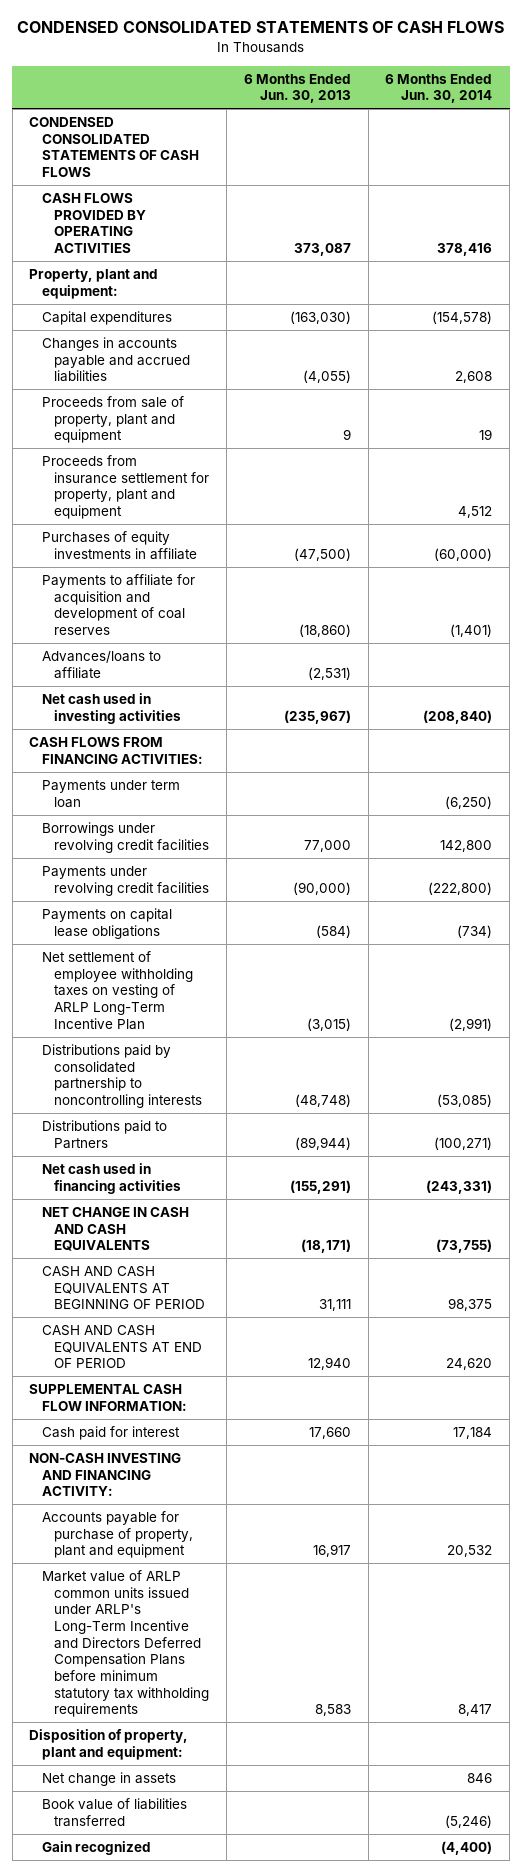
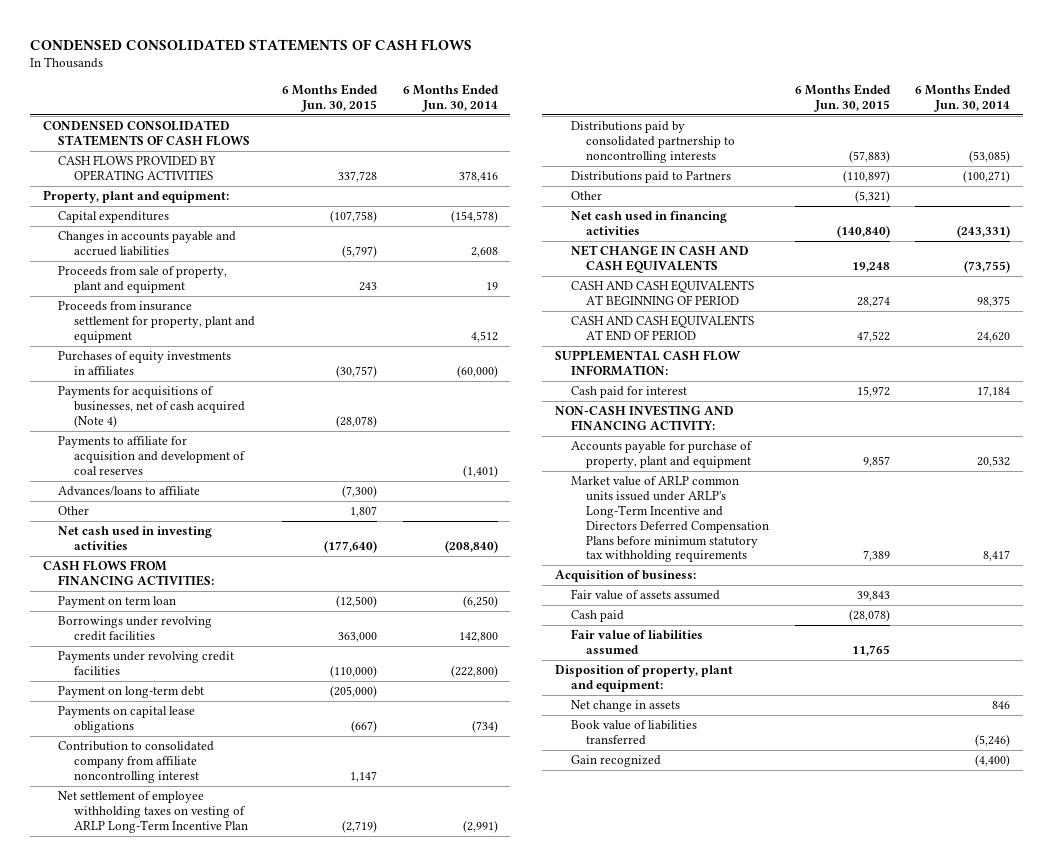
[243,73,351,104] 6 Months Ended Jun. 30, 2013 -> none
none -> [282,84,379,113] 6 Months Ended Jun. 30, 2015
[41,531,197,560] Purchases of equity investments in affiliate -> [58,351,232,376] Purchases of equity investments in affiliates
none -> [58,386,245,428] Payments for acquisitions of businesses, net of cash acquired (Note 4)
none -> [58,506,90,516] Other
[41,780,180,808] Payments under term loan -> [58,596,177,609] Payment on term loan
none -> [58,686,205,699] Payment on long-term debt
none -> [58,741,215,783] Contribution to consolidated company from affiliate noncontrolling interest
none -> [570,191,602,201] Other
none -> [555,570,697,583] Acquisition of business:
none -> [570,589,720,601] Fair value of assets assumed
none -> [570,610,624,623] Cash paid
none -> [570,629,703,655] Fair value of liabilities assumed

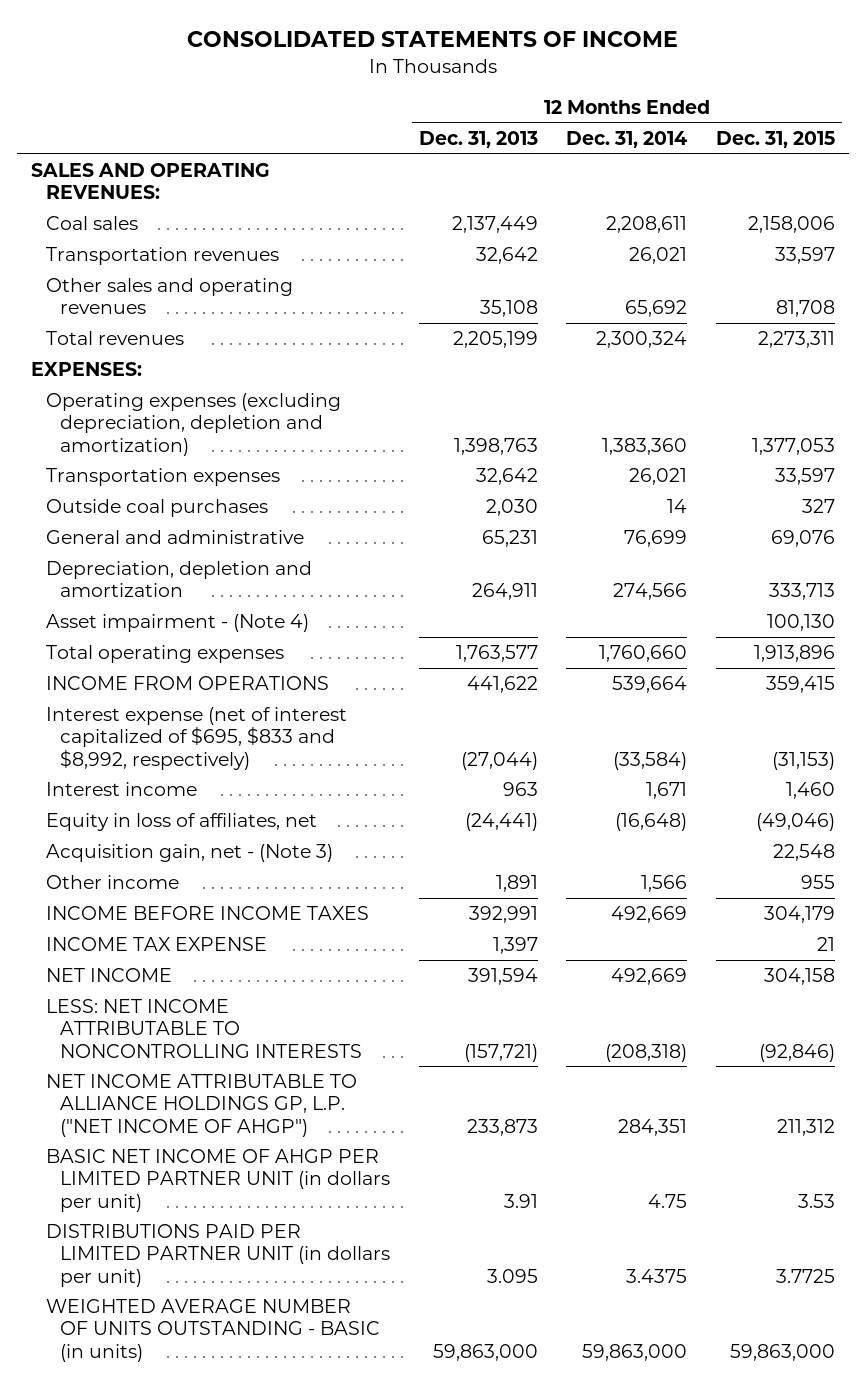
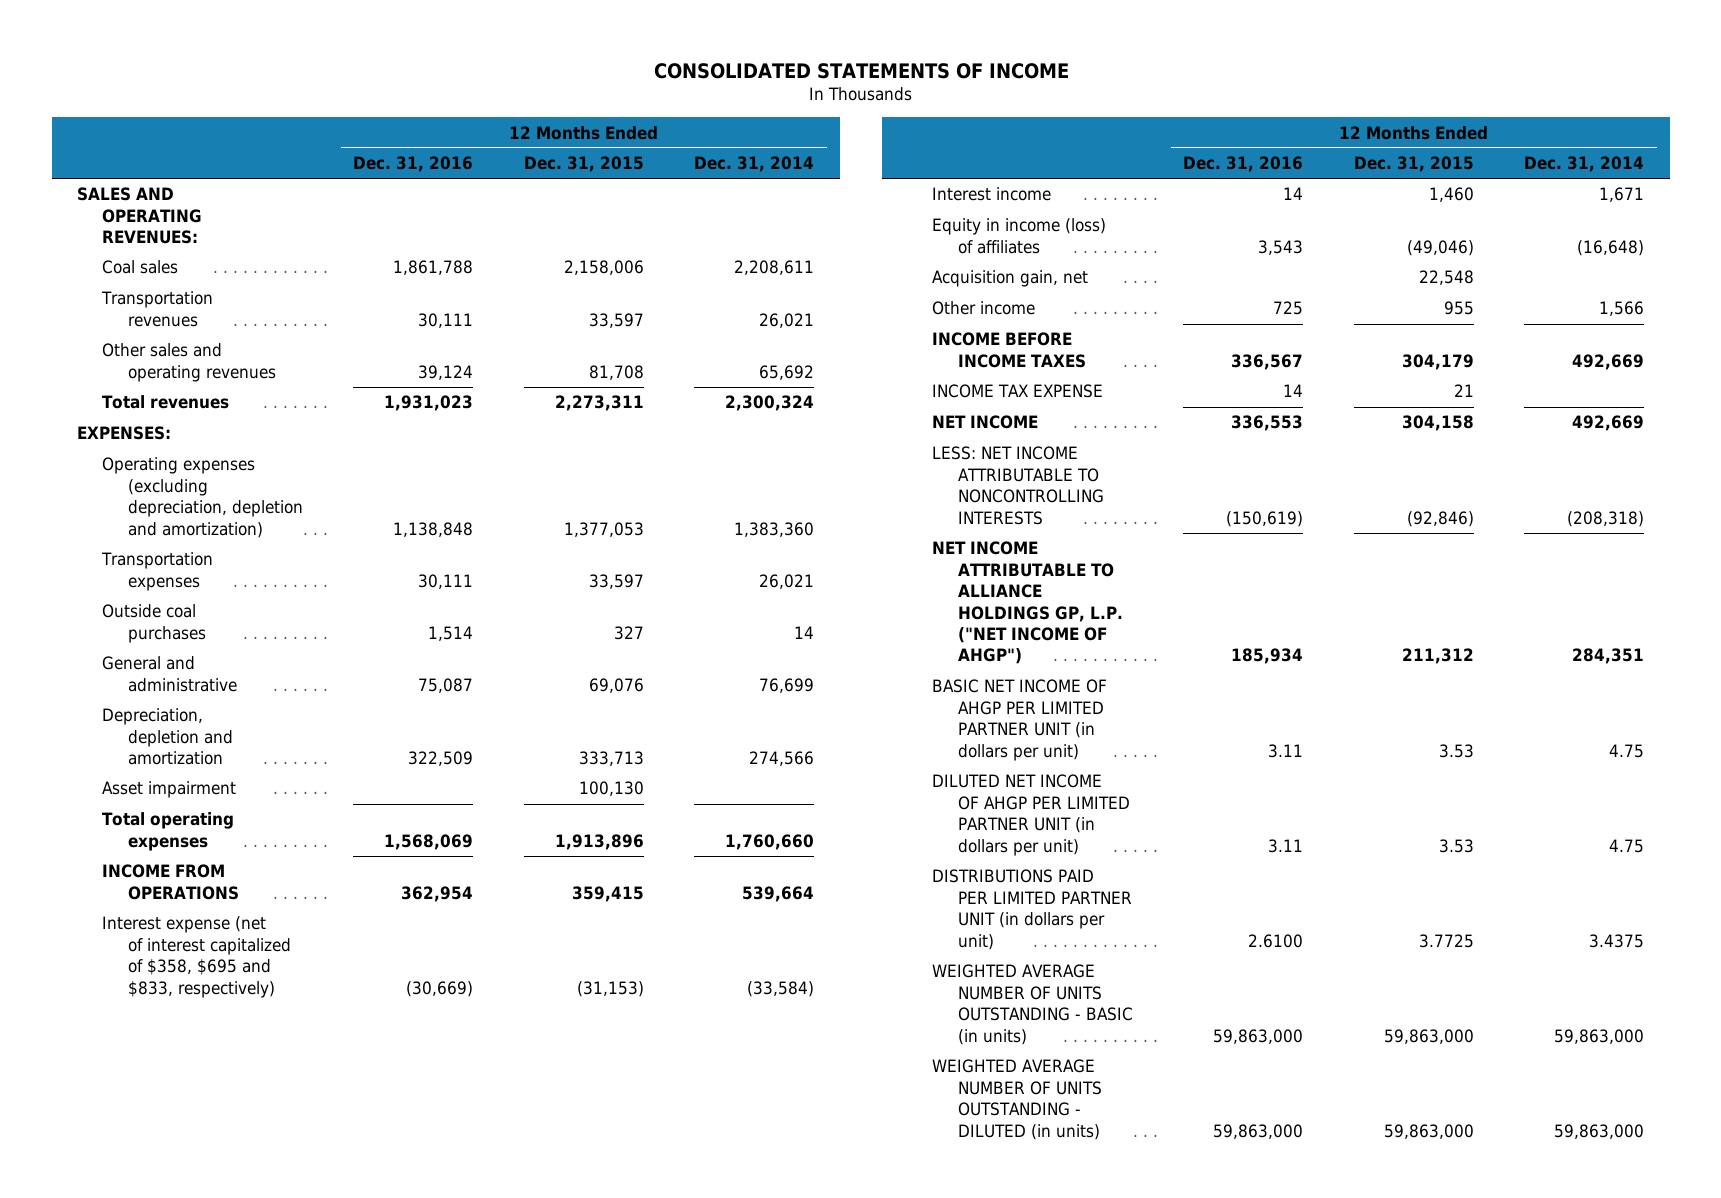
[418,130,538,148] Dec. 31, 2013 -> none
none -> [353,156,474,173] Dec. 31, 2016
[45,614,309,633] Asset impairment - (Note 4) -> [102,781,237,799] Asset impairment
[45,707,347,770] Interest expense (net of interest capitalized of $695, $833 and $8,992, respectively) -> [102,916,291,998] Interest expense (net of interest capitalized of $358, $695 and $833, respectively)
[45,813,317,832] Equity in loss of affiliates, net -> [932,218,1107,254] Equity in income (loss) of affiliates
[45,844,333,863] Acquisition gain, net - (Note 3) -> [932,270,1089,288] Acquisition gain, net
none -> [932,774,1131,856] DILUTED NET INCOME OF AHGP PER LIMITED PARTNER UNIT (in dollars per unit)
none -> [932,1059,1103,1140] WEIGHTED AVERAGE NUMBER OF UNITS OUTSTANDING - DILUTED (in units)

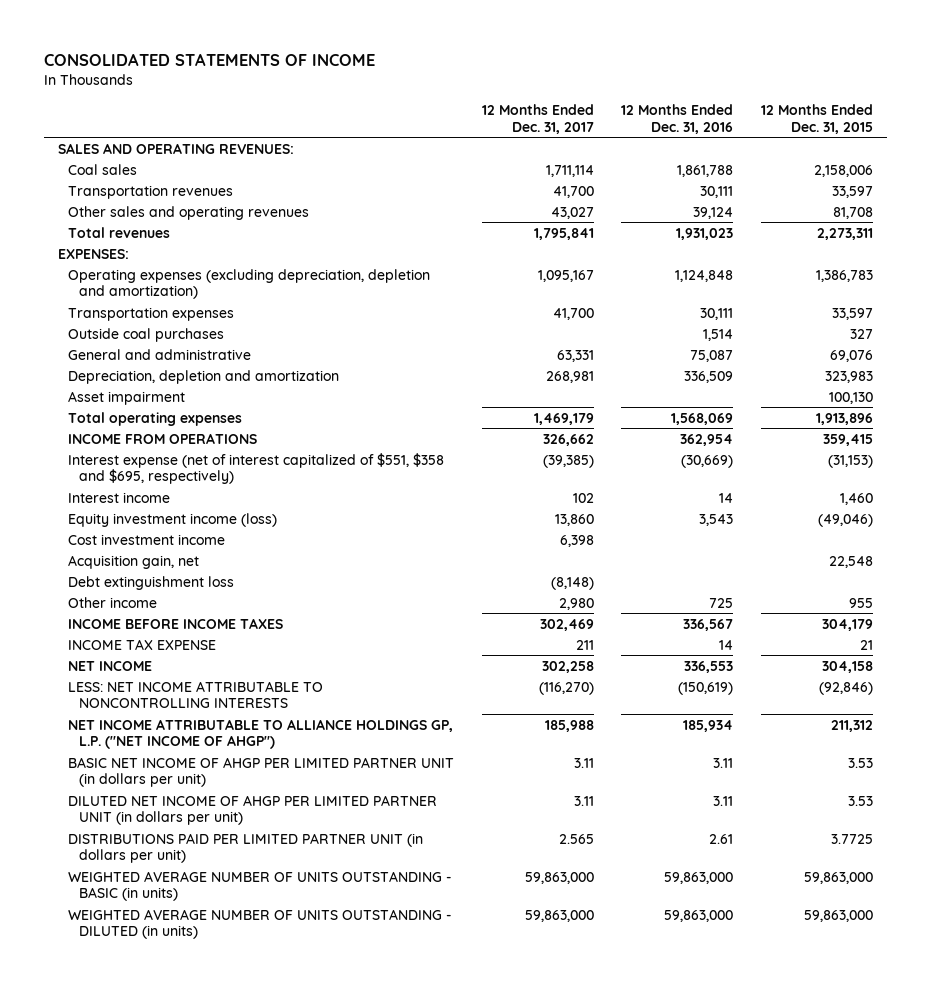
[694,156,815,173] Dec. 31, 2014 -> none
none -> [481,103,594,134] 12 Months Ended Dec. 31, 2017
[393,521,474,537] 1,138,848 -> [675,269,734,282] 1,124,848
[563,521,644,537] 1,377,053 -> [816,269,874,282] 1,386,783
[408,751,474,767] 322,509 -> [684,370,734,383] 336,509
[578,751,644,767] 333,713 -> [825,370,874,383] 323,983
[102,916,291,998] Interest expense (net of interest capitalized of $358, $695 and $833, respectively) -> [68,452,445,485] Interest expense (net of interest capitalized of $551, $358 and $695, respectively)
[932,218,1107,254] Equity in income (loss) of affiliates -> [68,512,278,527] Equity investment income (loss)
none -> [68,533,226,545] Cost investment income
none -> [68,575,235,590] Debt extinguishment loss
[1248,933,1304,948] 2.6100 -> [709,833,734,844] 2.61

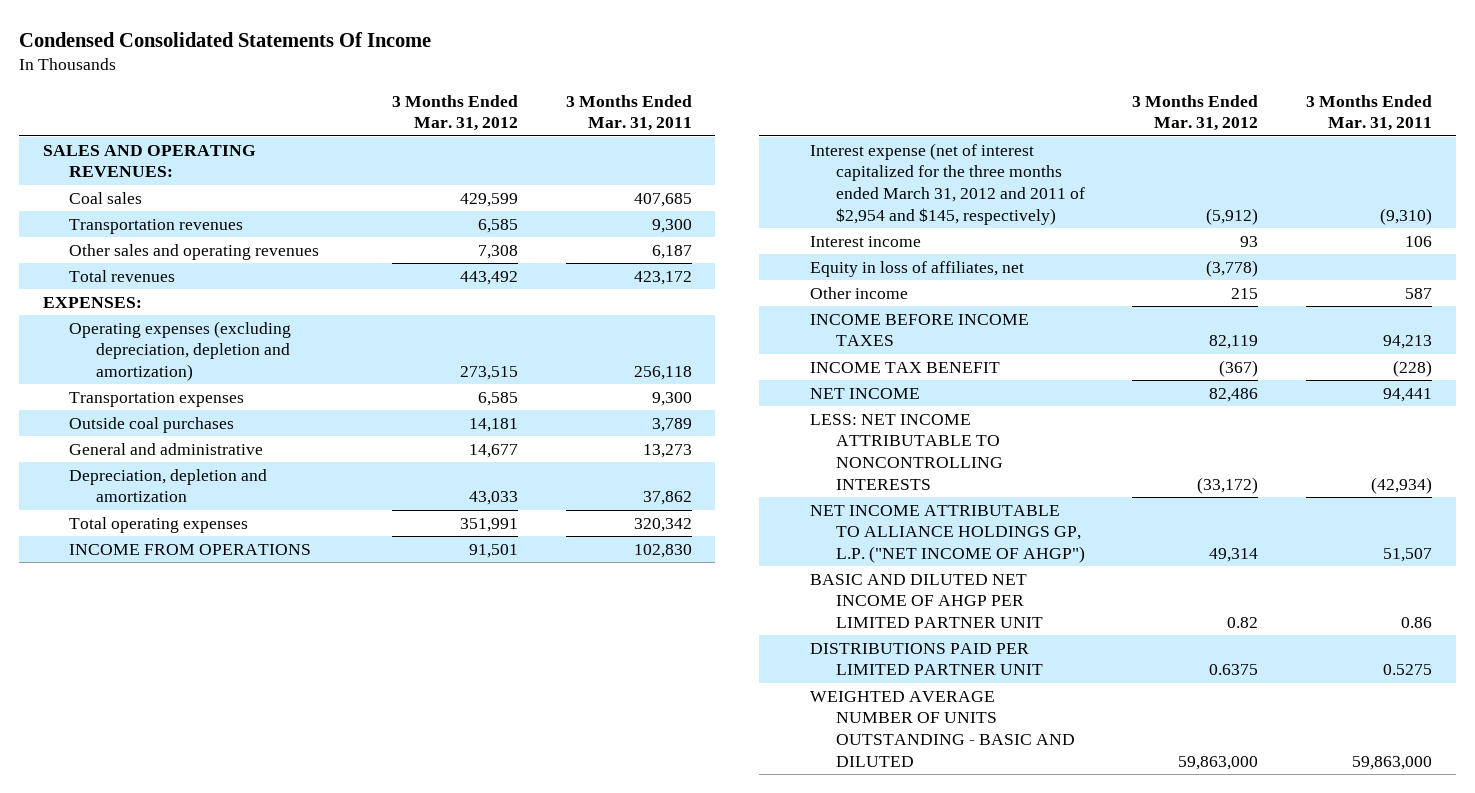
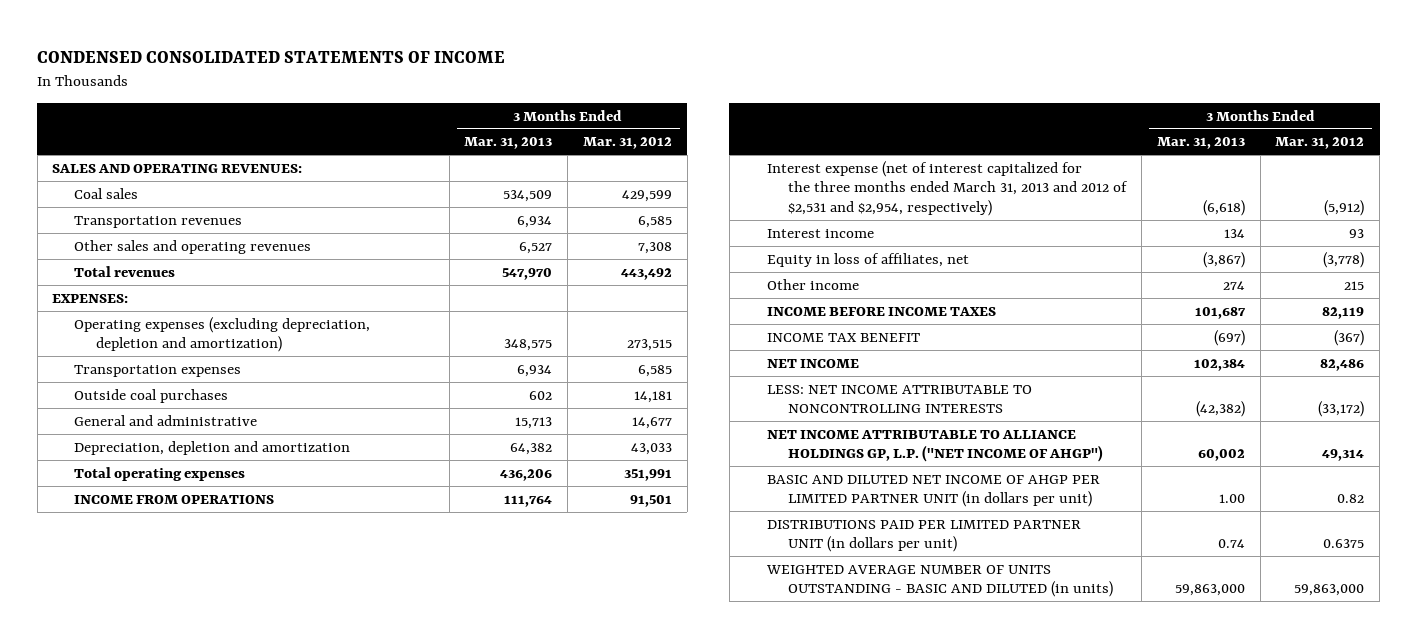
[19,31,432,47] Condensed Consolidated Statements Of Income -> [37,51,506,64] CONDENSED CONSOLIDATED STATEMENTS OF INCOME
[565,94,692,132] 3 Months Ended Mar. 31, 2011 -> none
none -> [464,137,553,150] Mar. 31, 2013
[809,142,1086,225] Interest expense (net of interest capitalized for the three months ended March 31, 2012 and 2011 of $2,954 and $145, respectively) -> [766,160,1129,217] Interest expense (net of interest capitalized for the three months ended March 31, 2013 and 2012 of $2,531 and $2,954, respectively)
[809,573,1044,628] BASIC AND DILUTED NET INCOME OF AHGP PER LIMITED PARTNER UNIT -> [766,474,1100,508] BASIC AND DILUTED NET INCOME OF AHGP PER LIMITED PARTNER UNIT (in dollars per unit)
[809,642,1044,676] DISTRIBUTIONS PAID PER LIMITED PARTNER UNIT -> [766,519,1081,553] DISTRIBUTIONS PAID PER LIMITED PARTNER UNIT (in dollars per unit)
[809,690,1076,767] WEIGHTED AVERAGE NUMBER OF UNITS OUTSTANDING - BASIC AND DILUTED -> [765,564,1114,598] WEIGHTED AVERAGE NUMBER OF UNITS OUTSTANDING - BASIC AND DILUTED (in units)

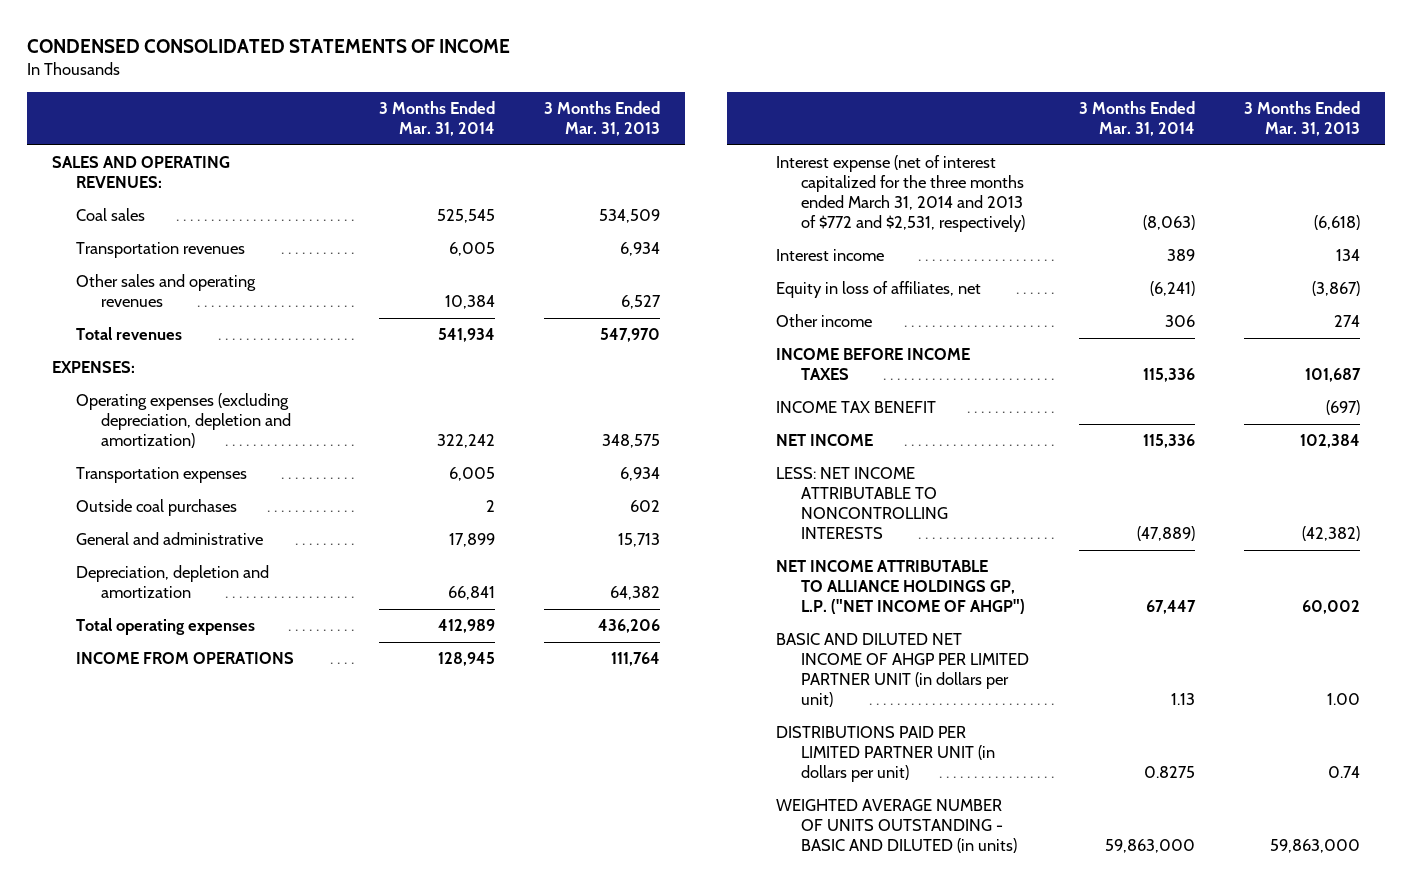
[582,137,672,150] Mar. 31, 2012 -> none
none -> [378,101,495,137] 3 Months Ended Mar. 31, 2014
[766,160,1129,217] Interest expense (net of interest capitalized for the three months ended March 31, 2013 and 2012 of $2,531 and $2,954, respectively) -> [776,155,1026,233] Interest expense (net of interest capitalized for the three months ended March 31, 2014 and 2013 of $772 and $2,531, respectively)

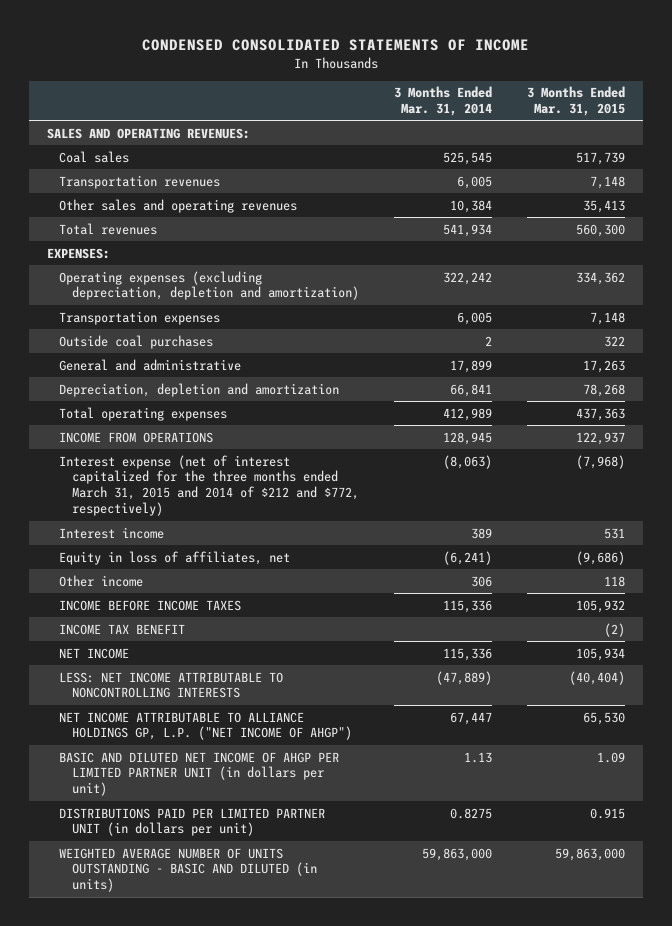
[544,101,661,137] 3 Months Ended Mar. 31, 2013 -> none
none -> [526,86,625,117] 3 Months Ended Mar. 31, 2015
[776,155,1026,233] Interest expense (net of interest capitalized for the three months ended March 31, 2014 and 2013 of $772 and $2,531, respectively) -> [59,454,359,517] Interest expense (net of interest capitalized for the three months ended March 31, 2015 and 2014 of $212 and $772, respectively)

